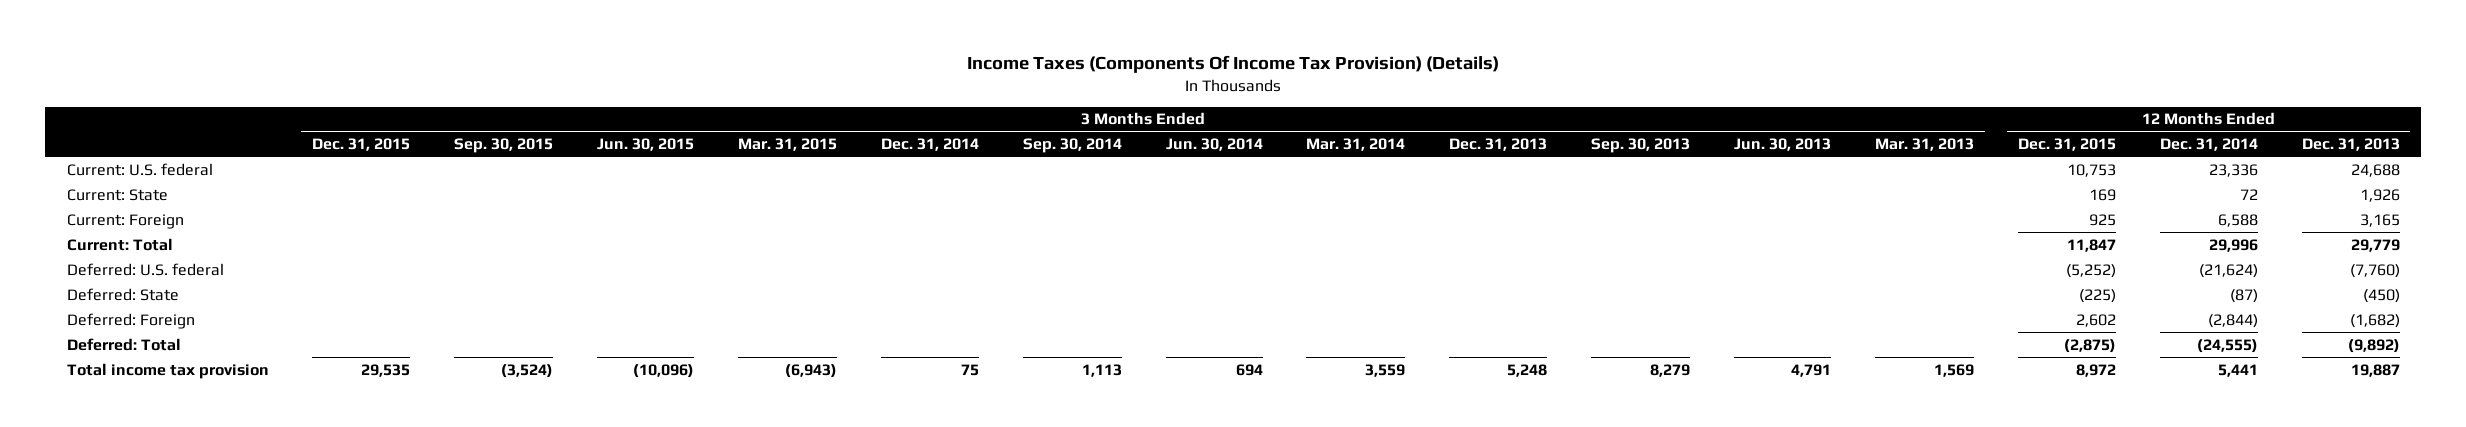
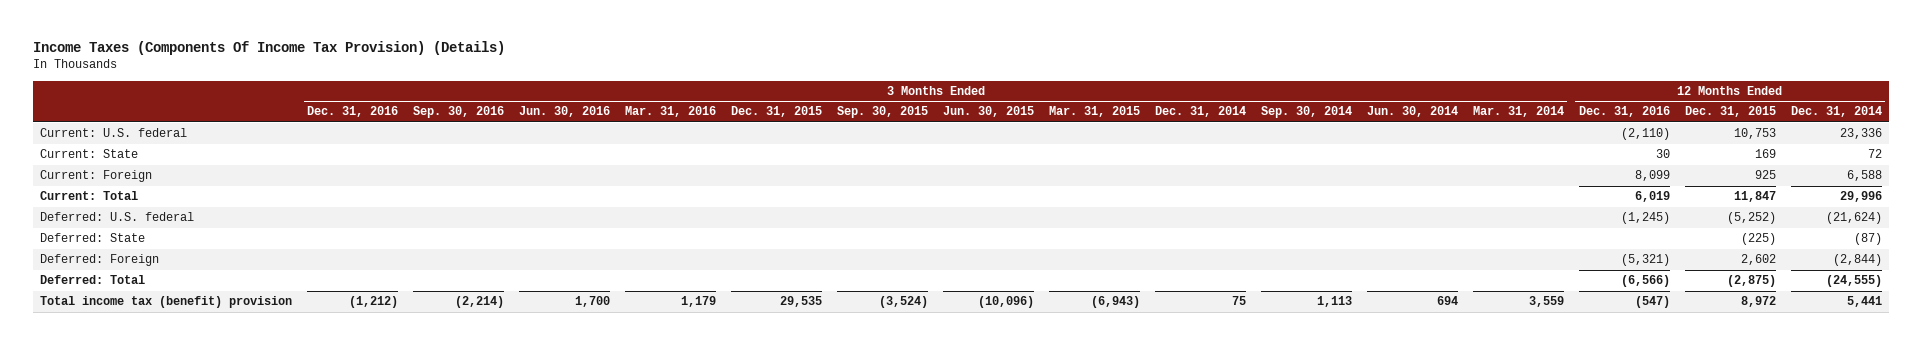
[1449,138,1548,152] Dec. 31, 2013 -> none
[1591,138,1691,154] Sep. 30, 2013 -> none
[1734,138,1832,152] Jun. 30, 2013 -> none
[1874,138,1974,152] Mar. 31, 2013 -> none
[2301,138,2400,152] Dec. 31, 2013 -> none
none -> [307,106,399,118] Dec. 31, 2016
none -> [413,106,505,119] Sep. 30, 2016
none -> [519,106,611,118] Jun. 30, 2016
none -> [625,106,717,118] Mar. 31, 2016
none -> [1578,106,1670,118] Dec. 31, 2016
[66,362,269,379] Total income tax provision -> [40,296,293,309] Total income tax (benefit) provision

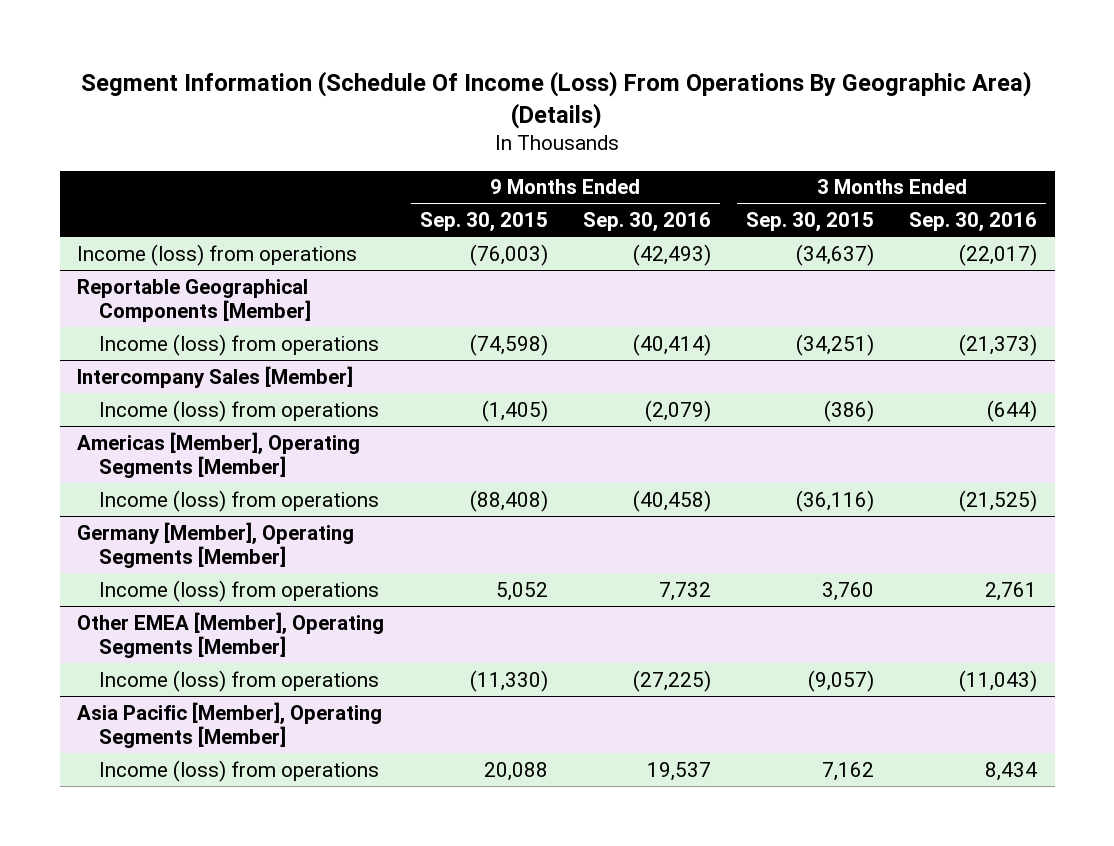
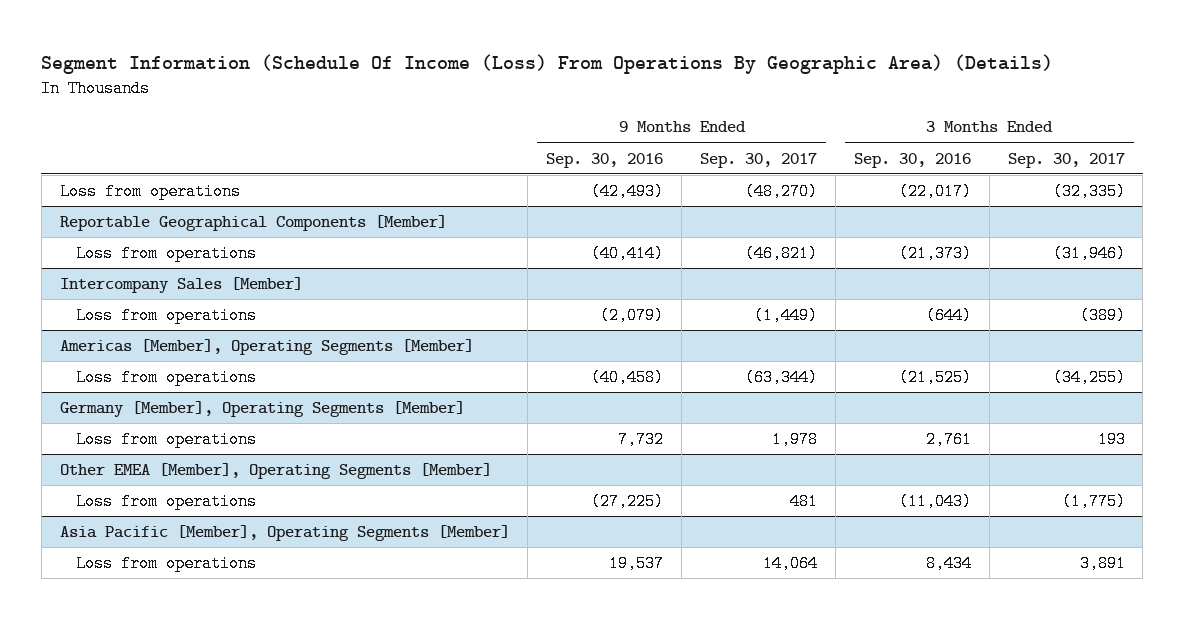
[419,212,548,233] Sep. 30, 2015 -> none
[745,212,874,233] Sep. 30, 2015 -> none
none -> [700,152,818,168] Sep. 30, 2017
none -> [1007,152,1125,168] Sep. 30, 2017
[77,243,358,266] Income (loss) from operations -> [59,183,241,201] Loss from operations
[98,333,379,356] Income (loss) from operations -> [75,245,257,263] Loss from operations
[98,399,379,422] Income (loss) from operations -> [75,307,257,325] Loss from operations
[98,489,379,512] Income (loss) from operations -> [75,369,257,387] Loss from operations
[98,579,379,602] Income (loss) from operations -> [75,431,257,449] Loss from operations
[98,669,379,692] Income (loss) from operations -> [75,493,257,511] Loss from operations
[98,759,379,782] Income (loss) from operations -> [75,555,257,573] Loss from operations

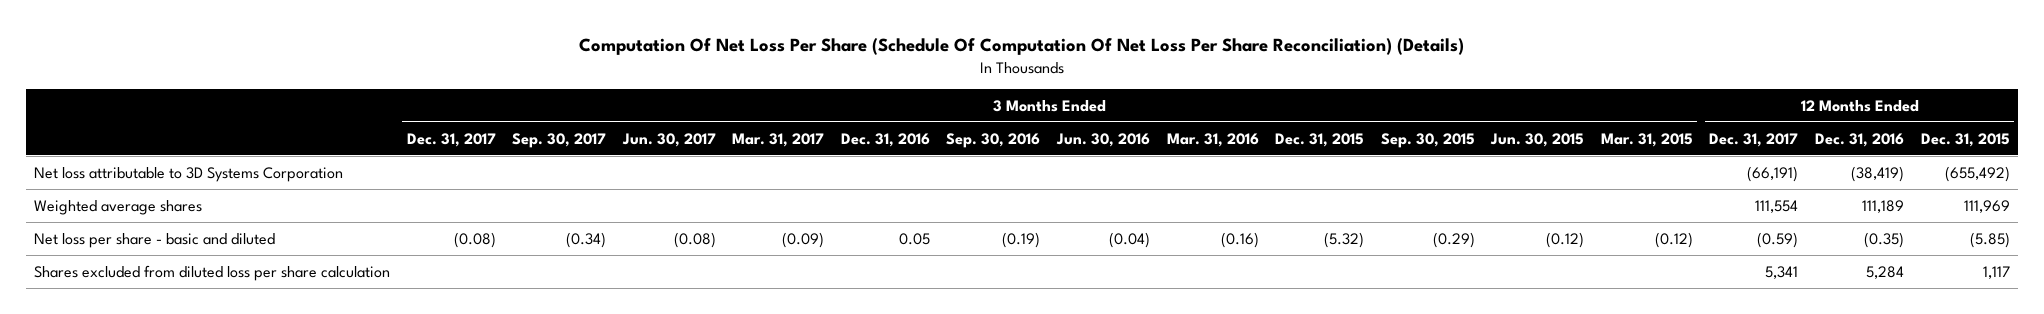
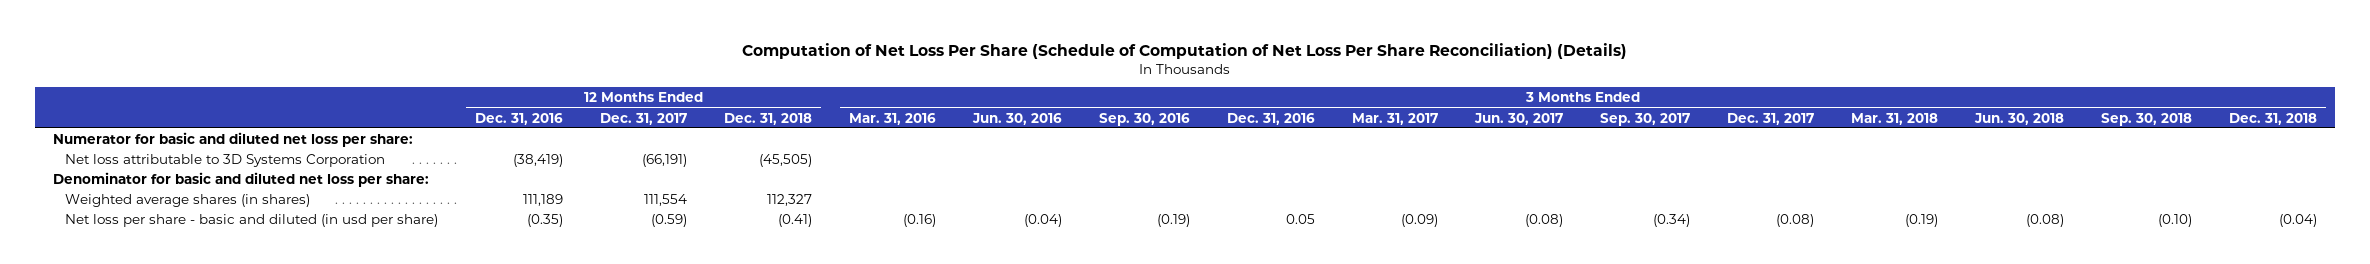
[578,37,1464,55] Computation Of Net Loss Per Share (Schedule Of Computation Of Net Loss Per Share Reconciliation) (Details) -> [741,42,1627,59] Computation of Net Loss Per Share (Schedule of Computation of Net Loss Per Share Reconciliation) (Details)
[1275,132,1365,147] Dec. 31, 2015 -> none
[1380,132,1475,148] Sep. 30, 2015 -> none
[1490,132,1585,147] Jun. 30, 2015 -> none
[1600,132,1693,147] Mar. 31, 2015 -> none
[1920,132,2010,147] Dec. 31, 2015 -> none
none -> [724,112,813,125] Dec. 31, 2018
none -> [1850,112,1938,125] Mar. 31, 2018
none -> [1973,112,2064,125] Jun. 30, 2018
none -> [2100,112,2192,126] Sep. 30, 2018
none -> [2228,112,2317,125] Dec. 31, 2018
none -> [52,131,413,147] Numerator for basic and diluted net loss per share:
[34,264,391,281] Shares excluded from diluted loss per share calculation -> none
none -> [52,171,429,187] Denominator for basic and diluted net loss per share:
[34,199,203,215] Weighted average shares -> [65,193,311,207] Weighted average shares (in shares)
[34,232,276,248] Net loss per share - basic and diluted -> [65,213,439,227] Net loss per share - basic and diluted (in usd per share)

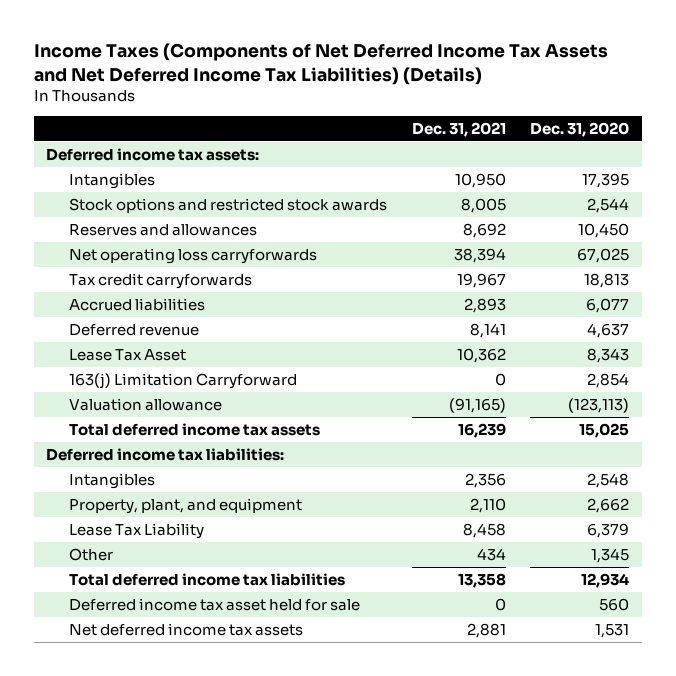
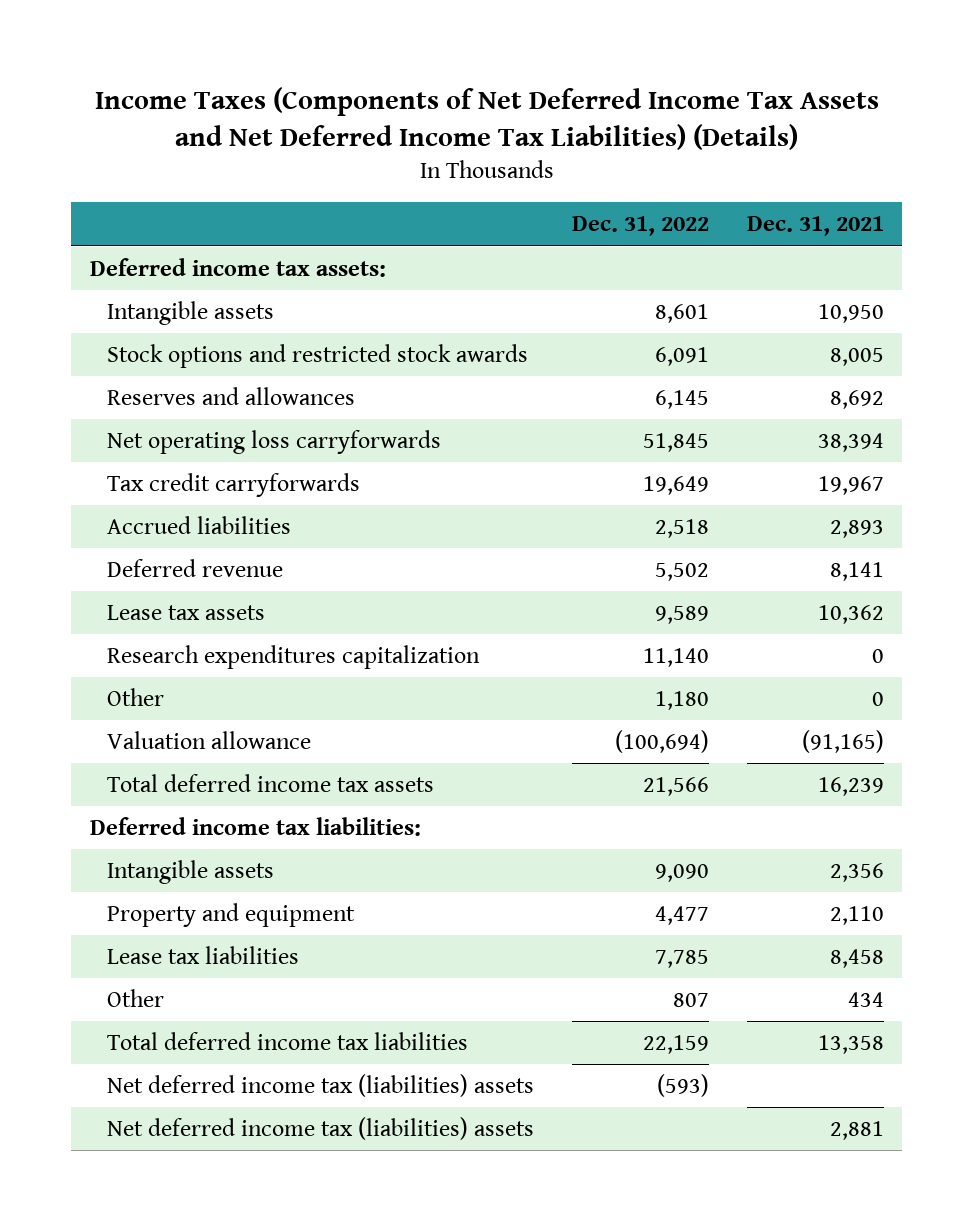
[530,121,630,137] Dec. 31, 2020 -> none
none -> [571,216,709,237] Dec. 31, 2022
[69,172,156,189] Intangibles -> [107,301,275,326] Intangible assets
[69,372,298,389] 163(j) Limitation Carryforward -> none
[69,348,187,361] Lease Tax Asset -> [107,605,266,621] Lease tax assets
none -> [107,645,481,670] Research expenditures capitalization
none -> [107,688,165,707] Other
[69,472,156,489] Intangibles -> [107,860,275,885] Intangible assets
[69,497,303,514] Property, plant, and equipment -> [107,903,356,928] Property and equipment
[69,522,205,539] Lease Tax Liability -> [107,946,300,965] Lease tax liabilities
[69,597,361,611] Deferred income tax asset held for sale -> none
none -> [107,1074,535,1098] Net deferred income tax (liabilities) assets
[69,622,304,636] Net deferred income tax assets -> [107,1117,535,1141] Net deferred income tax (liabilities) assets

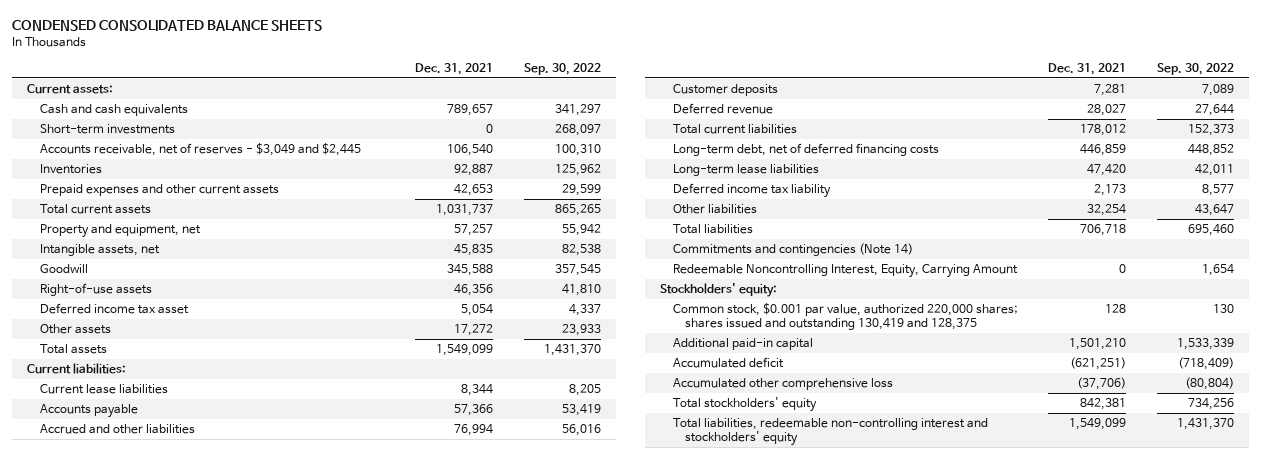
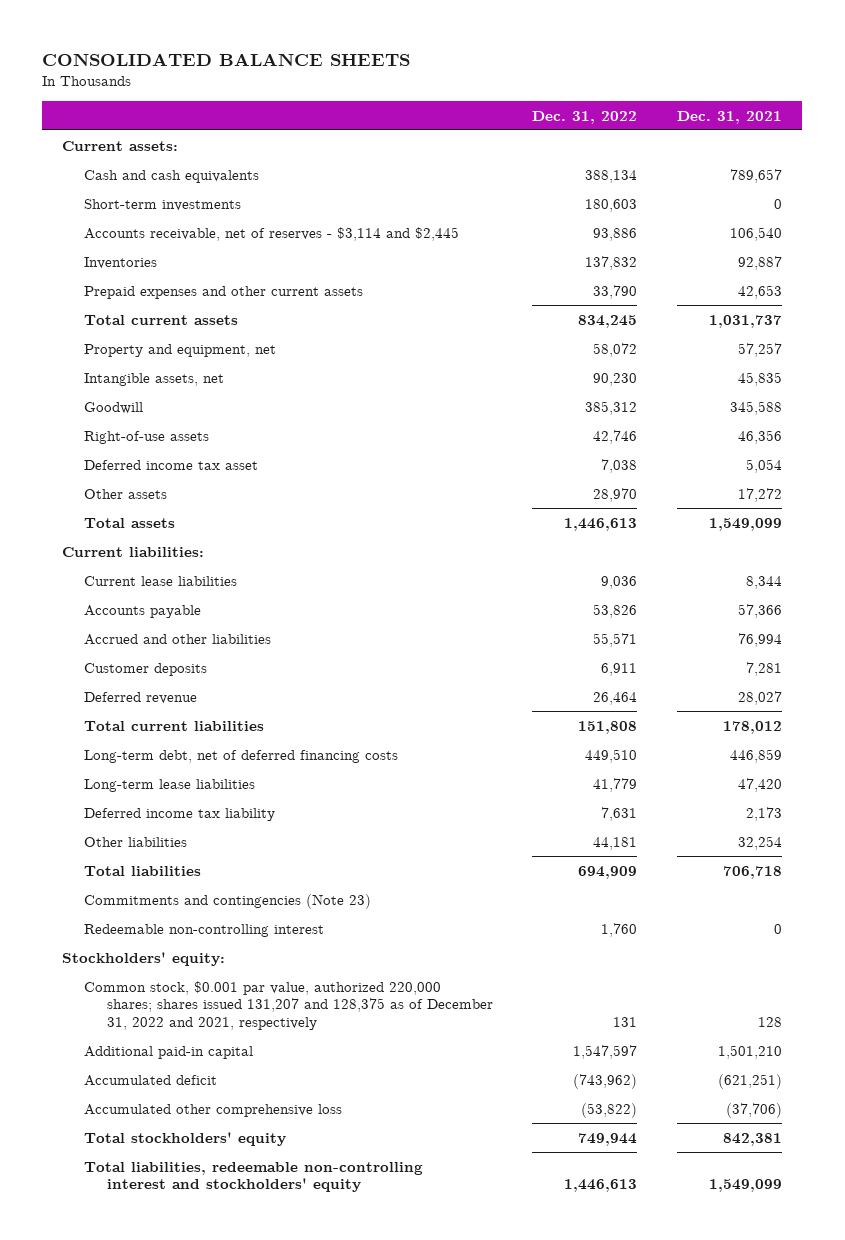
[12,20,323,32] CONDENSED CONSOLIDATED BALANCE SHEETS -> [42,52,411,66] CONSOLIDATED BALANCE SHEETS
[523,62,601,75] Sep. 30, 2022 -> none
none -> [532,110,638,124] Dec. 31, 2022
[39,143,361,157] Accounts receivable, net of reserves - $3,049 and $2,445 -> [84,226,460,241] Accounts receivable, net of reserves - $3,114 and $2,445
[672,243,913,257] Commitments and contingencies (Note 14) -> [84,893,372,909] Commitments and contingencies (Note 23)
[672,264,1018,279] Redeemable Noncontrolling Interest, Equity, Carrying Amount -> [84,923,325,937] Redeemable non-controlling interest
[672,303,1018,331] Common stock, $0.001 par value, authorized 220,000 shares; shares issued and outstanding 130,419 and 128,375 -> [84,980,493,1031] Common stock, $0.001 par value, authorized 220,000 shares; shares issued 131,207 and 128,375 as of December 31, 2022 and 2021, respectively

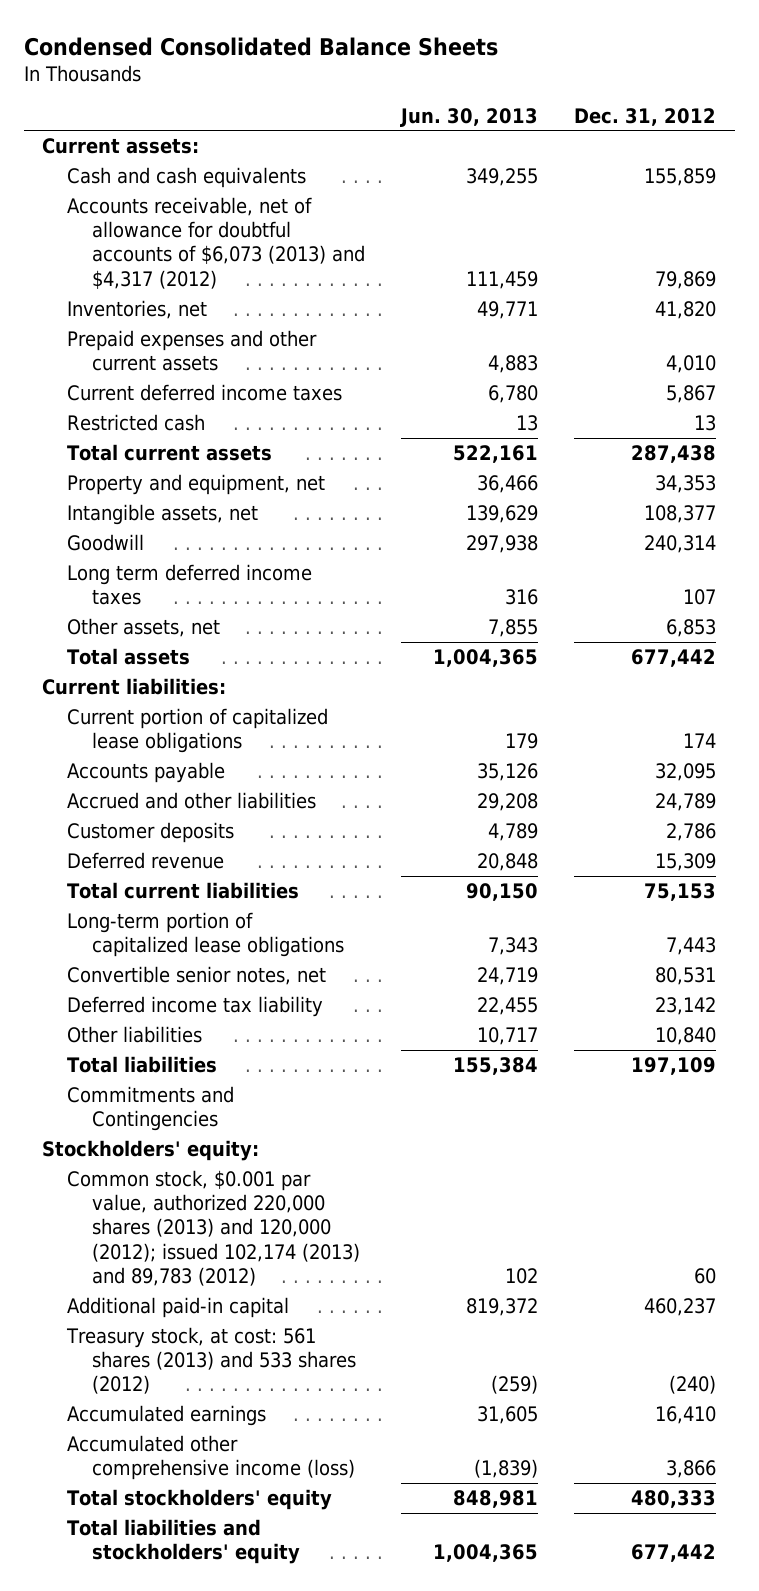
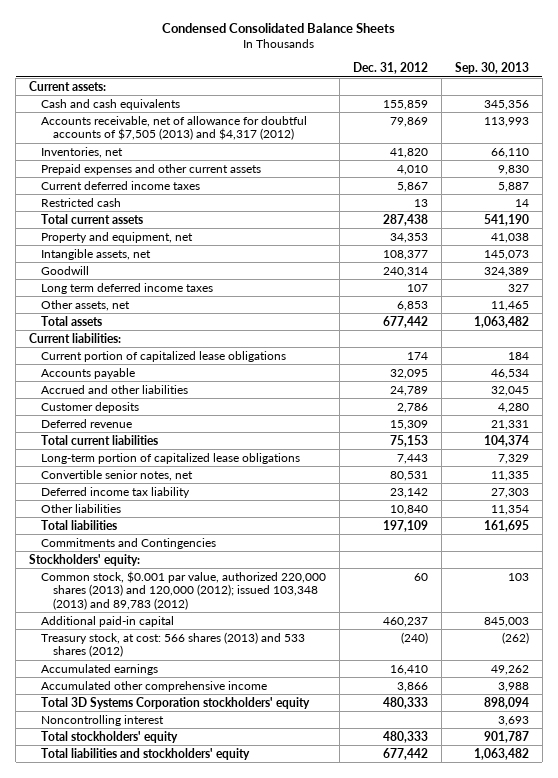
[400,107,539,127] Jun. 30, 2013 -> none
none -> [454,62,529,75] Sep. 30, 2013
[67,197,365,289] Accounts receivable, net of allowance for doubtful accounts of $6,073 (2013) and $4,317 (2012) -> [41,115,308,141] Accounts receivable, net of allowance for doubtful accounts of $7,505 (2013) and $4,317 (2012)
[67,1170,360,1286] Common stock, $0.001 par value, authorized 220,000 shares (2013) and 120,000 (2012); issued 102,174 (2013) and 89,783 (2012) -> [41,570,327,610] Common stock, $0.001 par value, authorized 220,000 shares (2013) and 120,000 (2012); issued 103,348 (2013) and 89,783 (2012)
[66,1327,356,1395] Treasury stock, at cost: 561 shares (2013) and 533 shares (2012) -> [41,631,306,658] Treasury stock, at cost: 566 shares (2013) and 533 shares (2012)
[67,1435,355,1481] Accumulated other comprehensive income (loss) -> [41,680,268,692] Accumulated other comprehensive income
none -> [41,696,311,709] Total 3D Systems Corporation stockholders' equity
none -> [41,714,165,726] Noncontrolling interest

